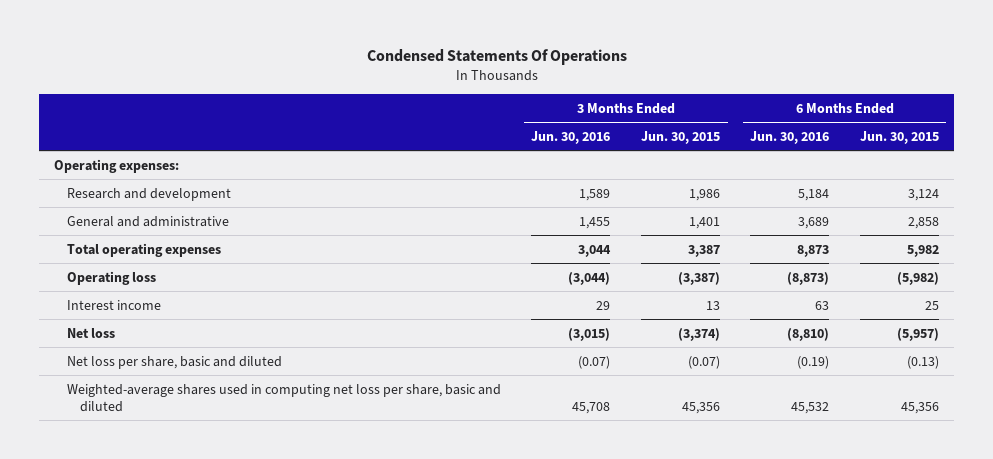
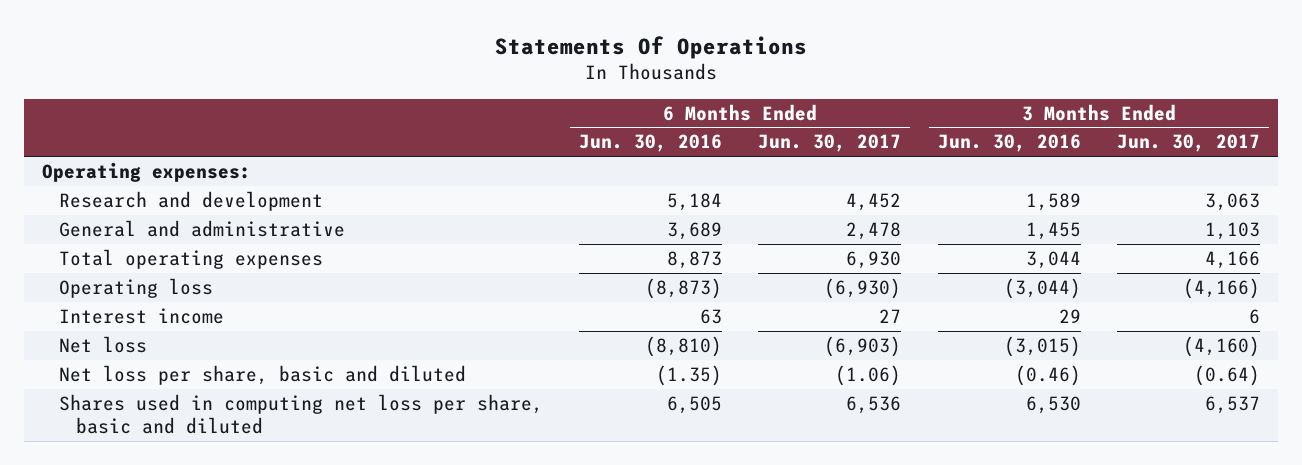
[366,48,627,65] Condensed Statements Of Operations -> [494,35,807,59] Statements Of Operations
[640,130,720,144] Jun. 30, 2015 -> none
[859,130,939,144] Jun. 30, 2015 -> none
none -> [758,134,902,153] Jun. 30, 2017
none -> [1117,134,1261,153] Jun. 30, 2017
[578,355,611,369] (0.07) -> [1014,365,1081,387] (0.46)
[797,355,830,369] (0.19) -> [656,365,723,387] (1.35)
[66,383,501,412] Weighted-average shares used in computing net loss per share, basic and diluted -> [58,394,543,435] Shares used in computing net loss per share, basic and diluted
[572,401,611,414] 45,708 -> [1025,396,1081,415] 6,530
[791,401,830,414] 45,532 -> [667,396,723,415] 6,505

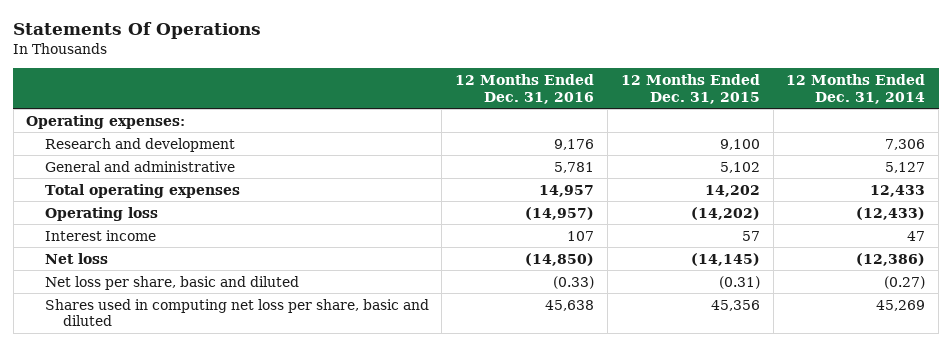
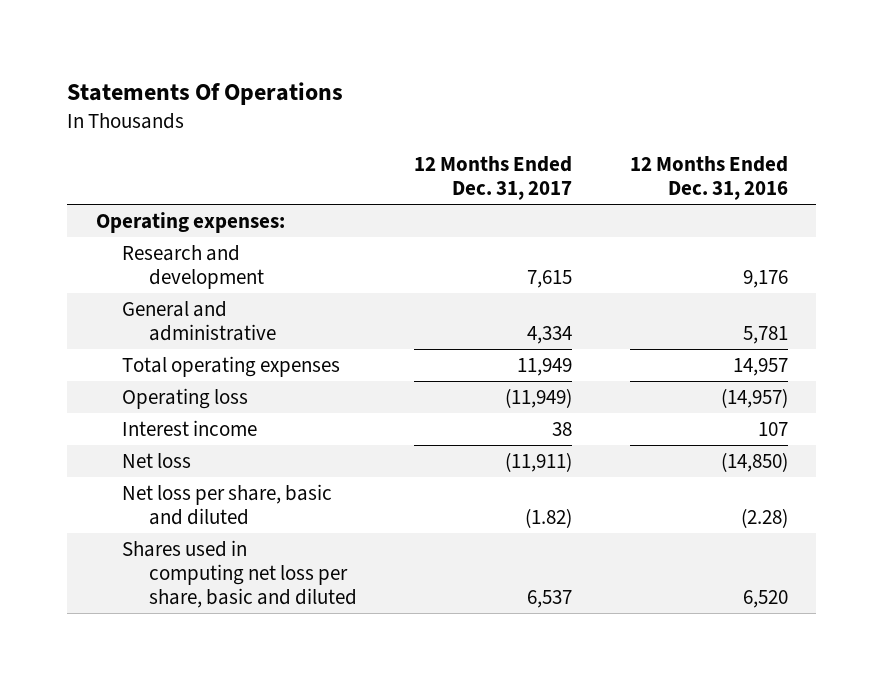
[620,73,760,104] 12 Months Ended Dec. 31, 2015 -> none
[786,73,926,104] 12 Months Ended Dec. 31, 2014 -> none
none -> [414,156,573,201] 12 Months Ended Dec. 31, 2017
[553,275,595,289] (0.33) -> [740,507,788,528] (2.28)
[545,299,595,311] 45,638 -> [742,589,788,608] 6,520

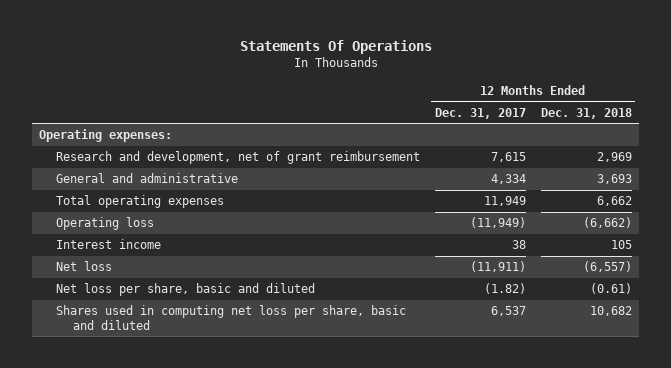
[629,156,788,201] 12 Months Ended Dec. 31, 2016 -> none
none -> [540,107,632,119] Dec. 31, 2018
[122,244,264,289] Research and development -> [56,151,421,165] Research and development, net of grant reimbursement

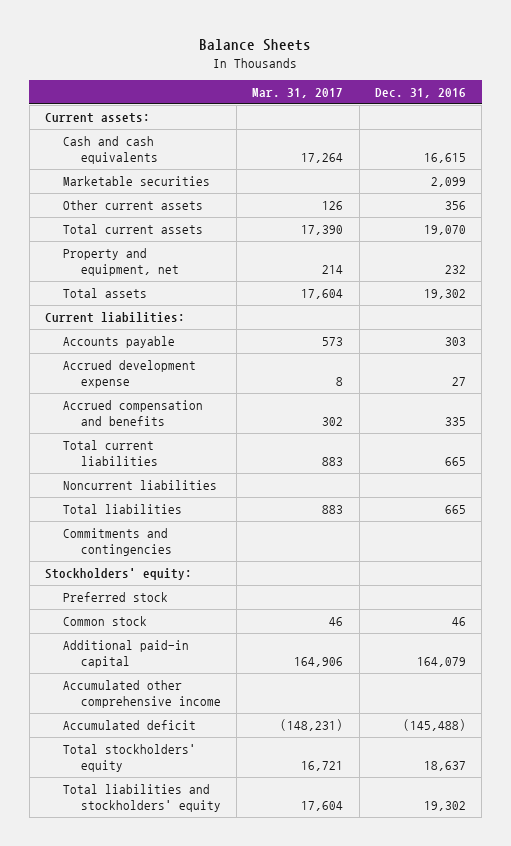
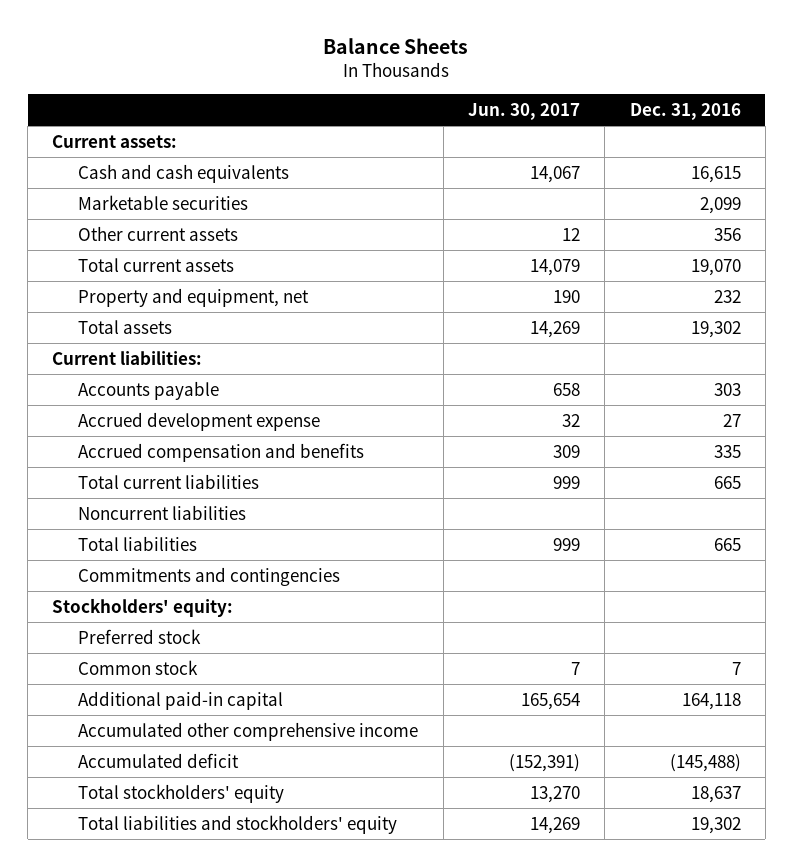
[252,88,344,99] Mar. 31, 2017 -> none
none -> [467,103,580,121] Jun. 30, 2017
[451,617,466,627] 46 -> [731,661,741,675] 7
[416,656,466,667] 164,079 -> [681,692,741,710] 164,118

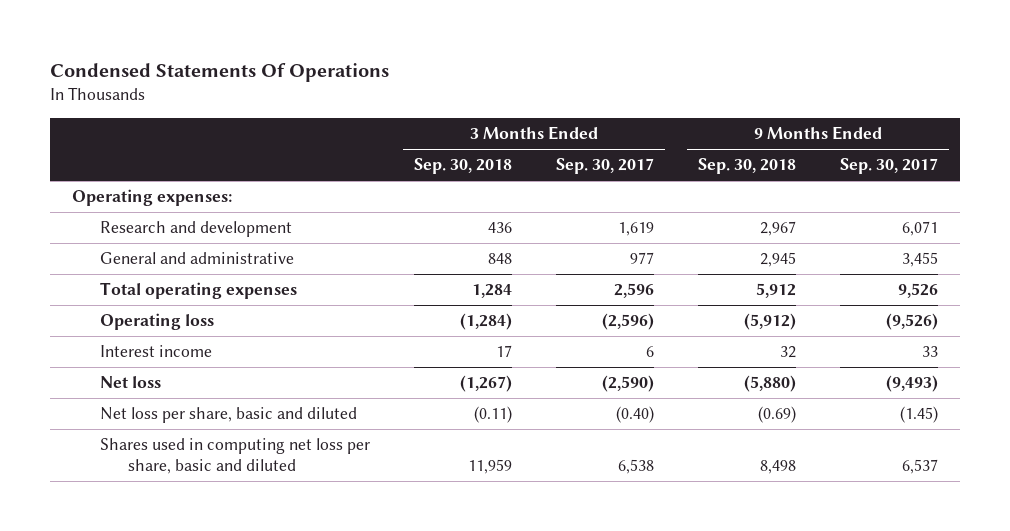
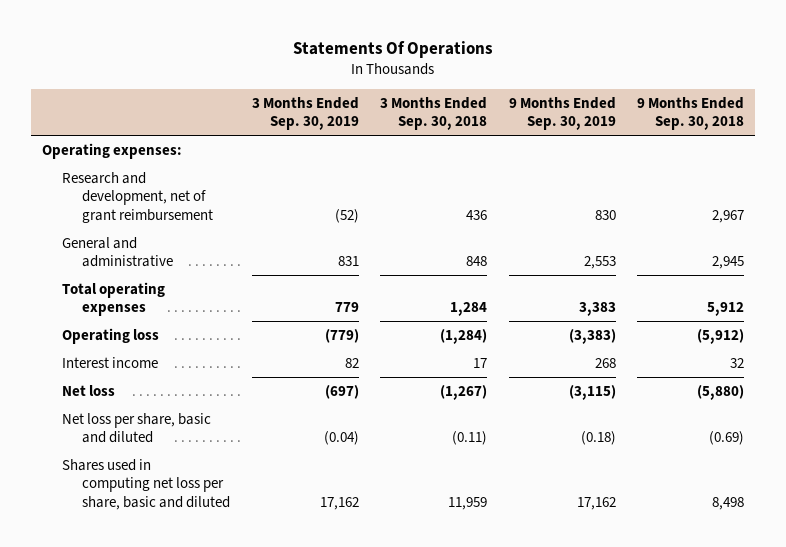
[49,62,389,82] Condensed Statements Of Operations -> [292,40,493,58] Statements Of Operations
[555,158,654,175] Sep. 30, 2017 -> none
[840,158,939,175] Sep. 30, 2017 -> none
none -> [251,96,359,131] 3 Months Ended Sep. 30, 2019
none -> [508,96,616,131] 9 Months Ended Sep. 30, 2019
[99,221,292,238] Research and development -> [61,171,214,224] Research and development, net of grant reimbursement

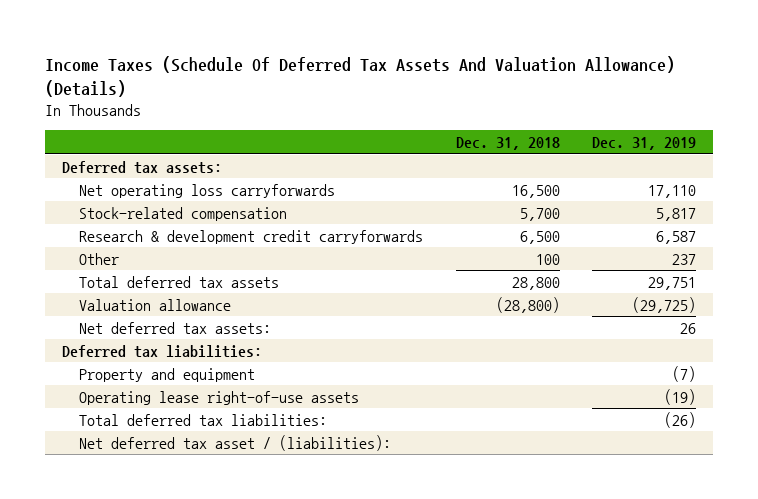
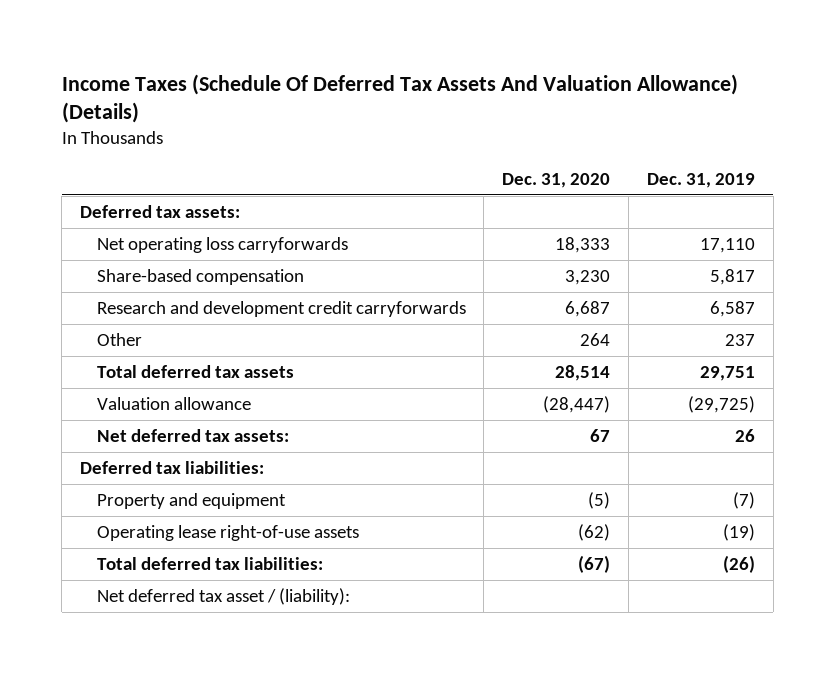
[455,137,560,151] Dec. 31, 2018 -> none
none -> [502,172,611,188] Dec. 31, 2020
[79,206,288,221] Stock-related compensation -> [96,269,304,286] Share-based compensation
[79,229,424,244] Research & development credit carryforwards -> [96,301,466,318] Research and development credit carryforwards
[79,434,392,451] Net deferred tax asset / (liabilities): -> [96,588,350,606] Net deferred tax asset / (liability):

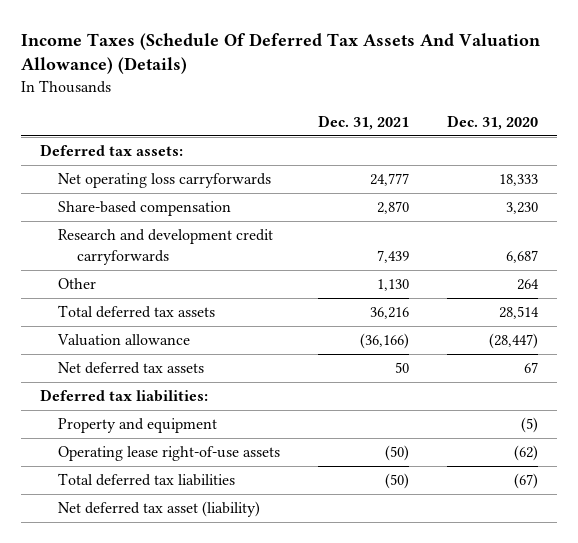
[646,172,755,188] Dec. 31, 2019 -> none
none -> [318,114,410,130] Dec. 31, 2021
[96,429,289,443] Net deferred tax assets: -> [58,362,205,375] Net deferred tax assets
[96,557,323,571] Total deferred tax liabilities: -> [58,473,236,487] Total deferred tax liabilities
[96,588,350,606] Net deferred tax asset / (liability): -> [58,501,261,518] Net deferred tax asset (liability)

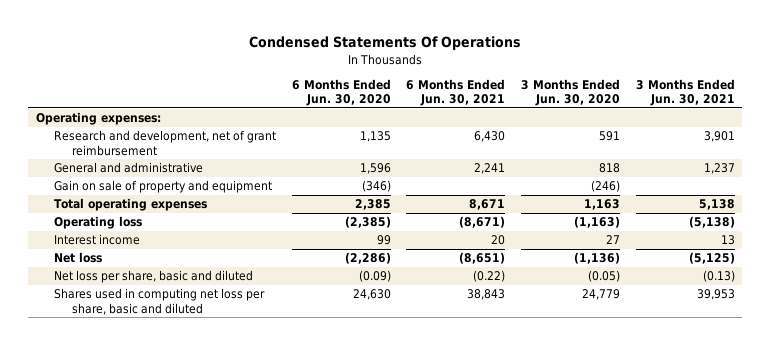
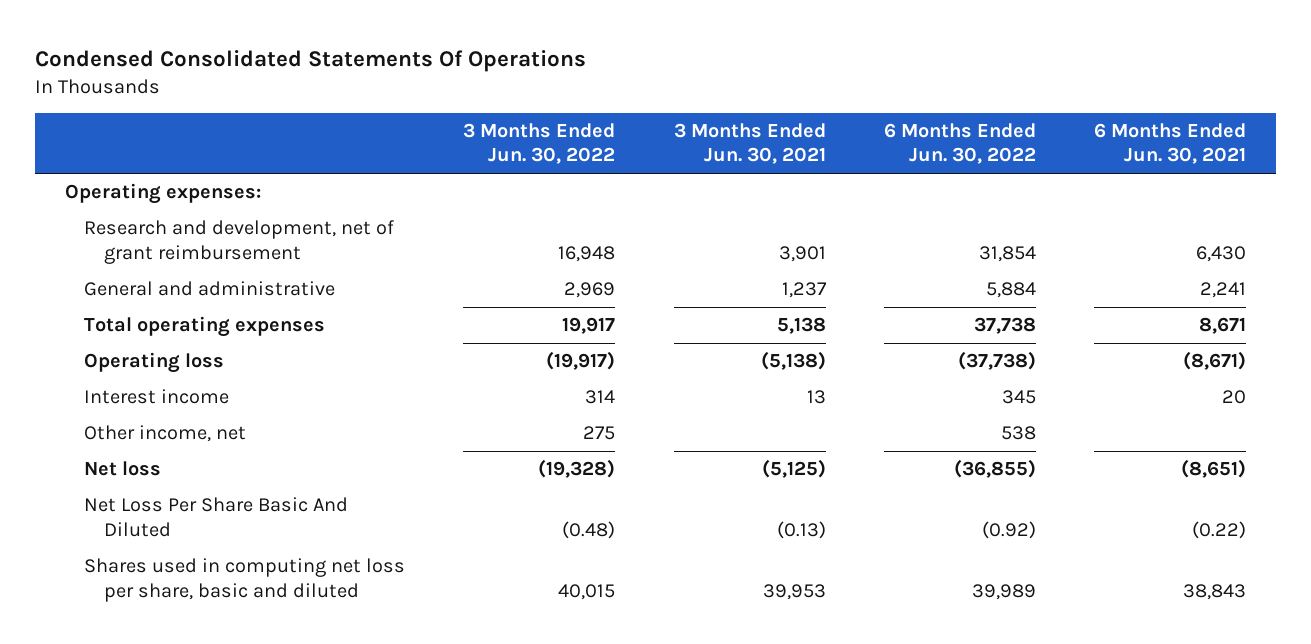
[249,36,522,51] Condensed Statements Of Operations -> [35,50,587,73] Condensed Consolidated Statements Of Operations
[291,78,391,107] 6 Months Ended Jun. 30, 2020 -> none
[520,78,620,107] 3 Months Ended Jun. 30, 2020 -> none
none -> [463,123,616,165] 3 Months Ended Jun. 30, 2022
none -> [884,123,1037,165] 6 Months Ended Jun. 30, 2022
[54,180,273,194] Gain on sale of property and equipment -> none
none -> [84,425,247,443] Other income, net
[54,270,254,284] Net loss per share, basic and diluted -> [84,497,349,537] Net Loss Per Share Basic And Diluted

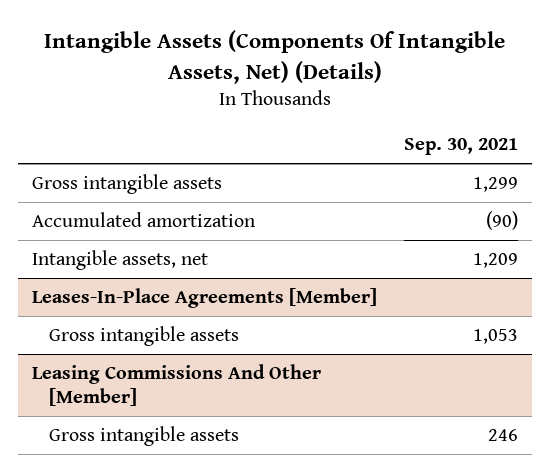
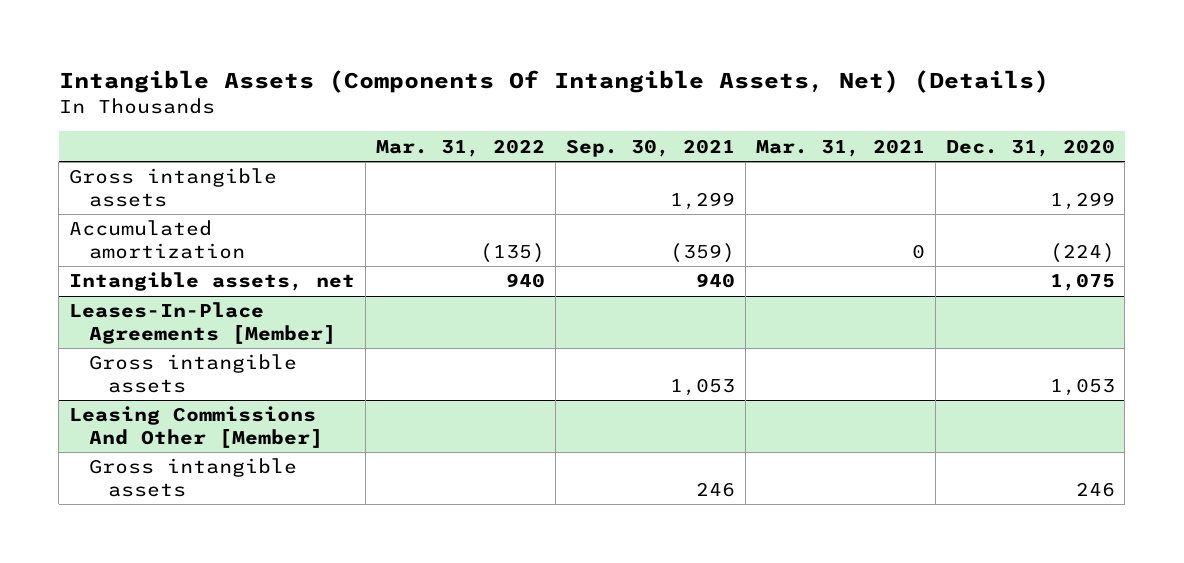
none -> [375,138,545,157] Mar. 31, 2022
none -> [755,138,925,157] Mar. 31, 2021
none -> [945,138,1115,157] Dec. 31, 2020
[486,211,519,231] (90) -> [669,242,735,263] (359)
[473,253,519,269] 1,209 -> [695,273,735,289] 940

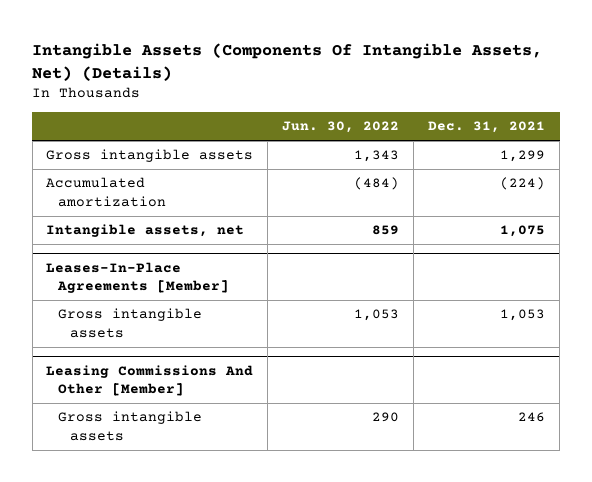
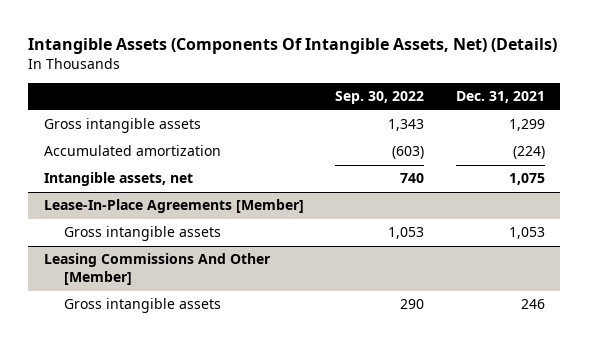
[282,121,400,134] Jun. 30, 2022 -> none
none -> [335,91,425,105] Sep. 30, 2022
[46,261,230,294] Leases-In-Place Agreements [Member] -> [43,199,304,214] Lease-In-Place Agreements [Member]

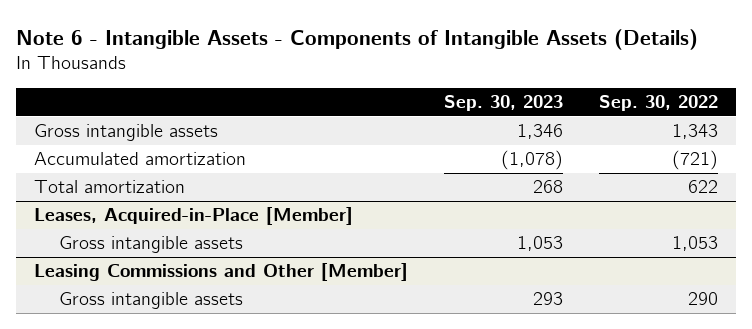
[28,38,558,55] Intangible Assets (Components Of Intangible Assets, Net) (Details) -> [16,28,699,50] Note 6 - Intangible Assets - Components of Intangible Assets (Details)
[455,91,545,104] Dec. 31, 2021 -> none
none -> [444,94,564,111] Sep. 30, 2023
[43,172,193,187] Intangible assets, net -> none
[392,146,425,160] (603) -> [672,150,719,171] (721)
none -> [34,180,186,194] Total amortization
[43,199,304,214] Lease-In-Place Agreements [Member] -> [34,207,354,226] Leases, Acquired-in-Place [Member]
[43,253,271,286] Leasing Commissions And Other [Member] -> [34,263,409,282] Leasing Commissions and Other [Member]

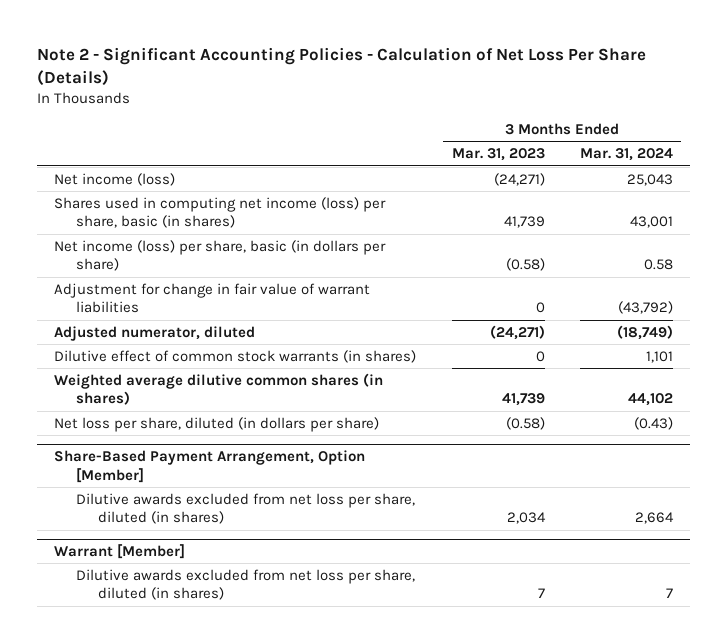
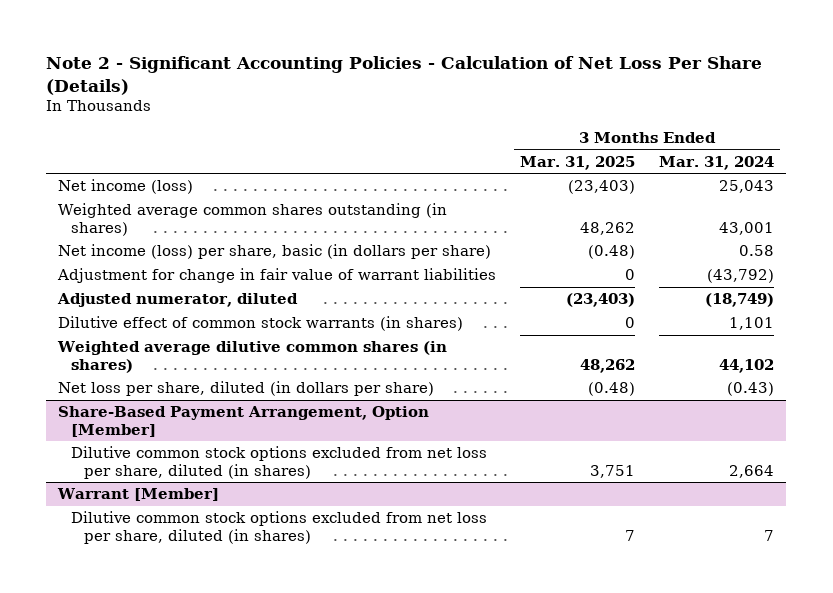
[451,148,545,162] Mar. 31, 2023 -> none
none -> [520,155,636,170] Mar. 31, 2025
[54,196,387,229] Shares used in computing net income (loss) per share, basic (in shares) -> [58,203,448,236] Weighted average common shares outstanding (in shares)
[76,492,416,525] Dilutive awards excluded from net loss per share, diluted (in shares) -> [71,446,488,479] Dilutive common stock options excluded from net loss per share, diluted (in shares)
[76,568,416,601] Dilutive awards excluded from net loss per share, diluted (in shares) -> [71,511,488,544] Dilutive common stock options excluded from net loss per share, diluted (in shares)

